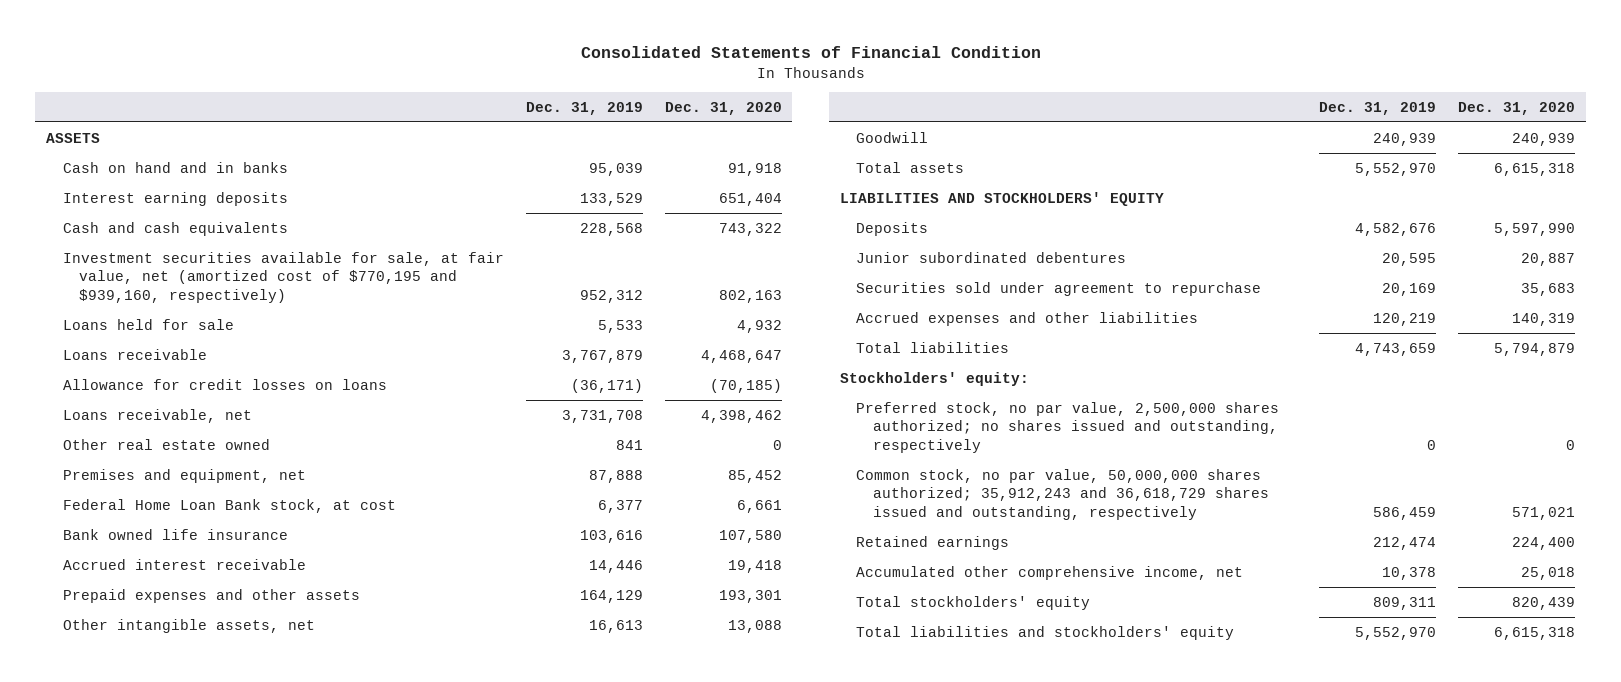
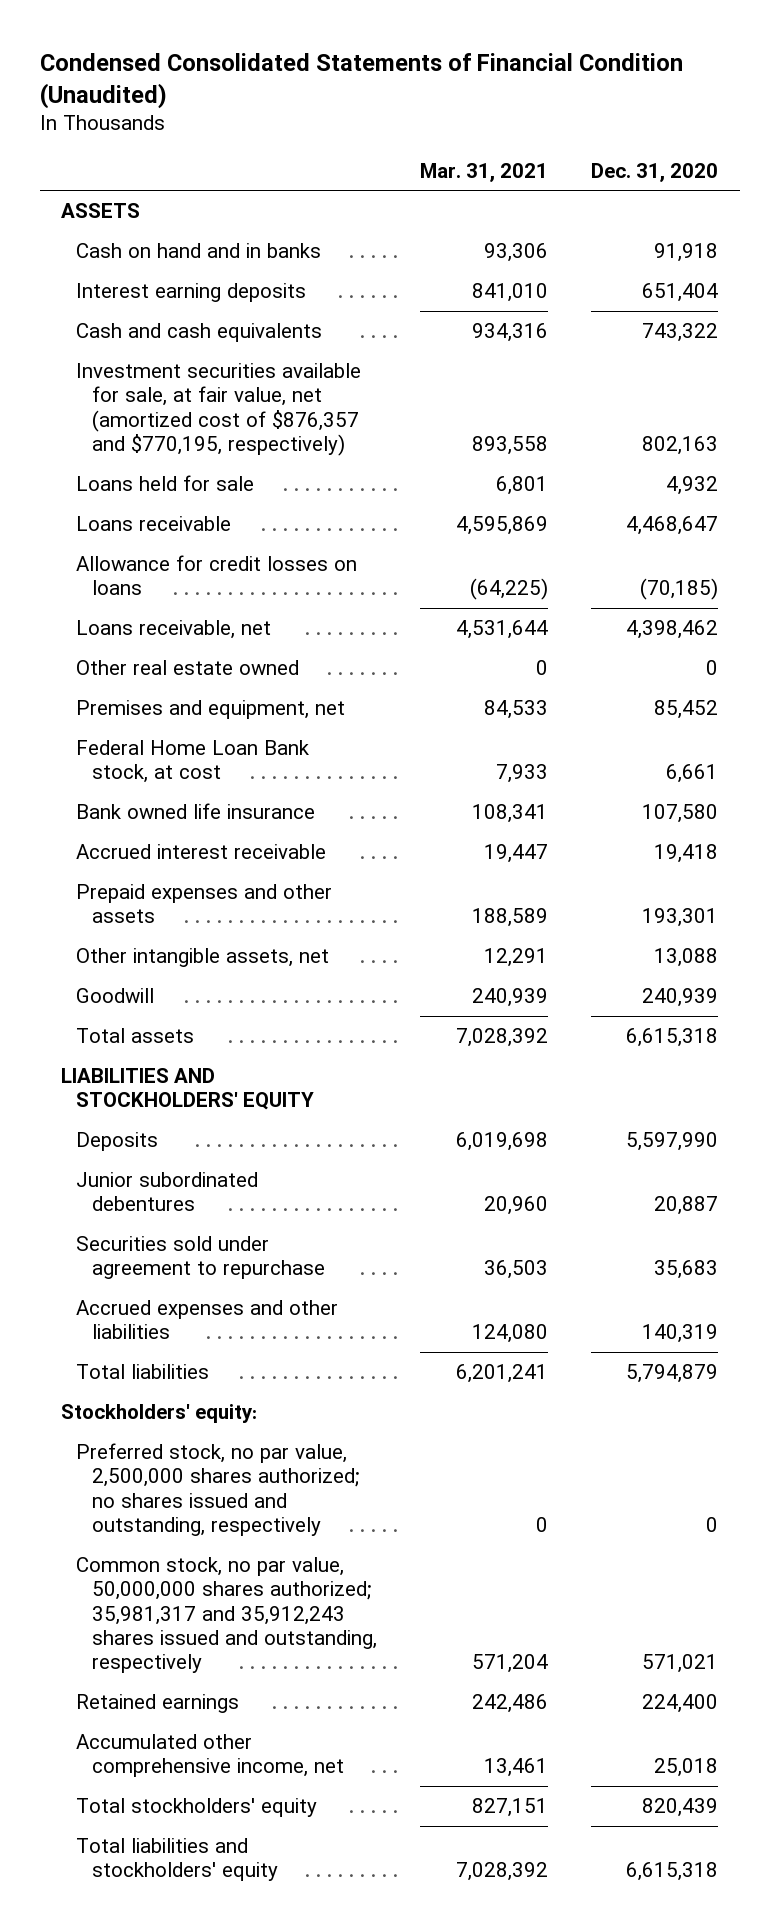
[580,45,1041,58] Consolidated Statements of Financial Condition -> [39,53,683,109] Condensed Consolidated Statements of Financial Condition (Unaudited)
[525,101,643,115] Dec. 31, 2019 -> none
none -> [419,162,548,182] Mar. 31, 2021
[62,251,504,303] Investment securities available for sale, at fair value, net (amortized cost of $770,195 and $939,160, respectively) -> [76,363,362,457] Investment securities available for sale, at fair value, net (amortized cost of $876,357 and $770,195, respectively)
[856,468,1269,520] Common stock, no par value, 50,000,000 shares authorized; 35,912,243 and 36,618,729 shares issued and outstanding, respectively -> [76,1557,377,1674] Common stock, no par value, 50,000,000 shares authorized; 35,981,317 and 35,912,243 shares issued and outstanding, respectively

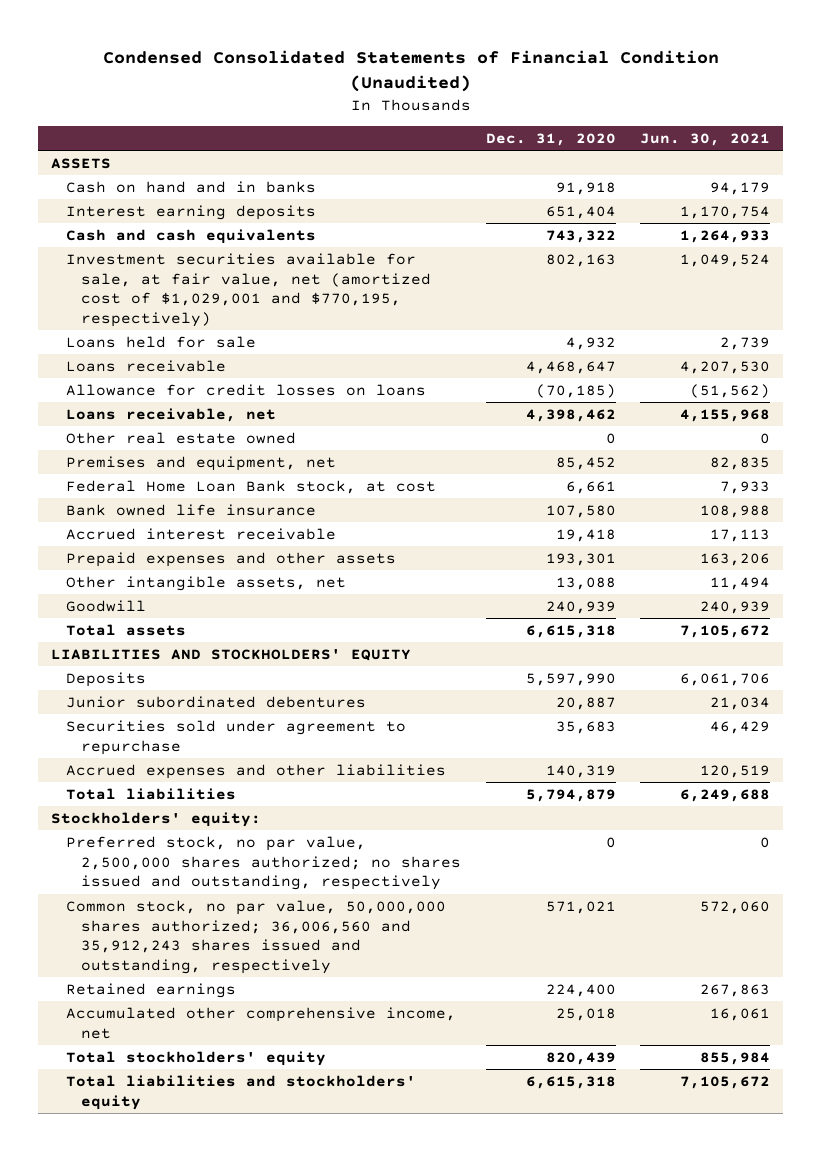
[419,162,548,182] Mar. 31, 2021 -> none
none -> [640,132,771,146] Jun. 30, 2021
[76,363,362,457] Investment securities available for sale, at fair value, net (amortized cost of $876,357 and $770,195, respectively) -> [65,252,432,327] Investment securities available for sale, at fair value, net (amortized cost of $1,029,001 and $770,195, respectively)
[76,1557,377,1674] Common stock, no par value, 50,000,000 shares authorized; 35,981,317 and 35,912,243 shares issued and outstanding, respectively -> [65,899,446,974] Common stock, no par value, 50,000,000 shares authorized; 36,006,560 and 35,912,243 shares issued and outstanding, respectively

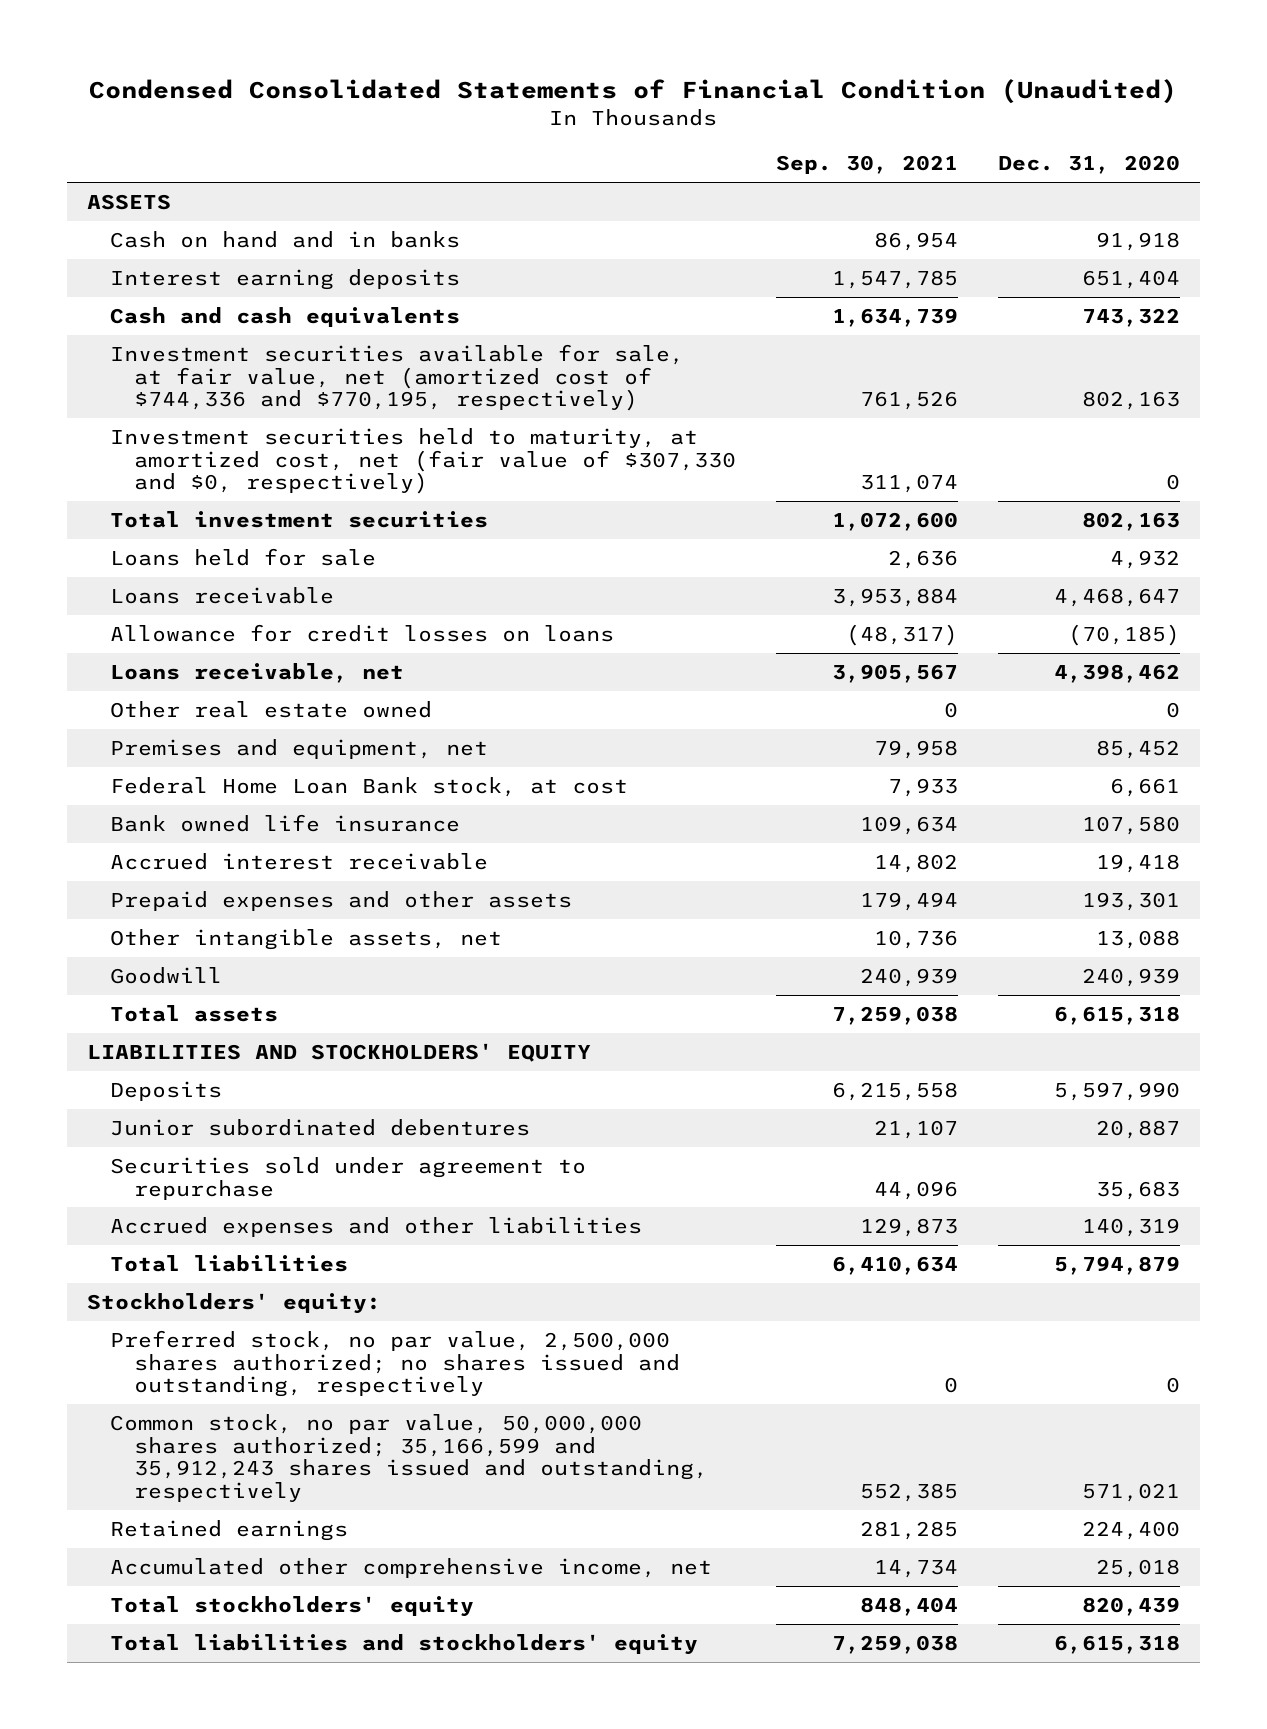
[640,132,771,146] Jun. 30, 2021 -> none
none -> [775,155,958,175] Sep. 30, 2021
[65,252,432,327] Investment securities available for sale, at fair value, net (amortized cost of $1,029,001 and $770,195, respectively) -> [110,343,685,412] Investment securities available for sale, at fair value, net (amortized cost of $744,336 and $770,195, respectively)
none -> [110,427,736,495] Investment securities held to maturity, at amortized cost, net (fair value of $307,330 and $0, respectively)
none -> [110,510,489,528] Total investment securities
[65,899,446,974] Common stock, no par value, 50,000,000 shares authorized; 36,006,560 and 35,912,243 shares issued and outstanding, respectively -> [110,1413,708,1503] Common stock, no par value, 50,000,000 shares authorized; 35,166,599 and 35,912,243 shares issued and outstanding, respectively

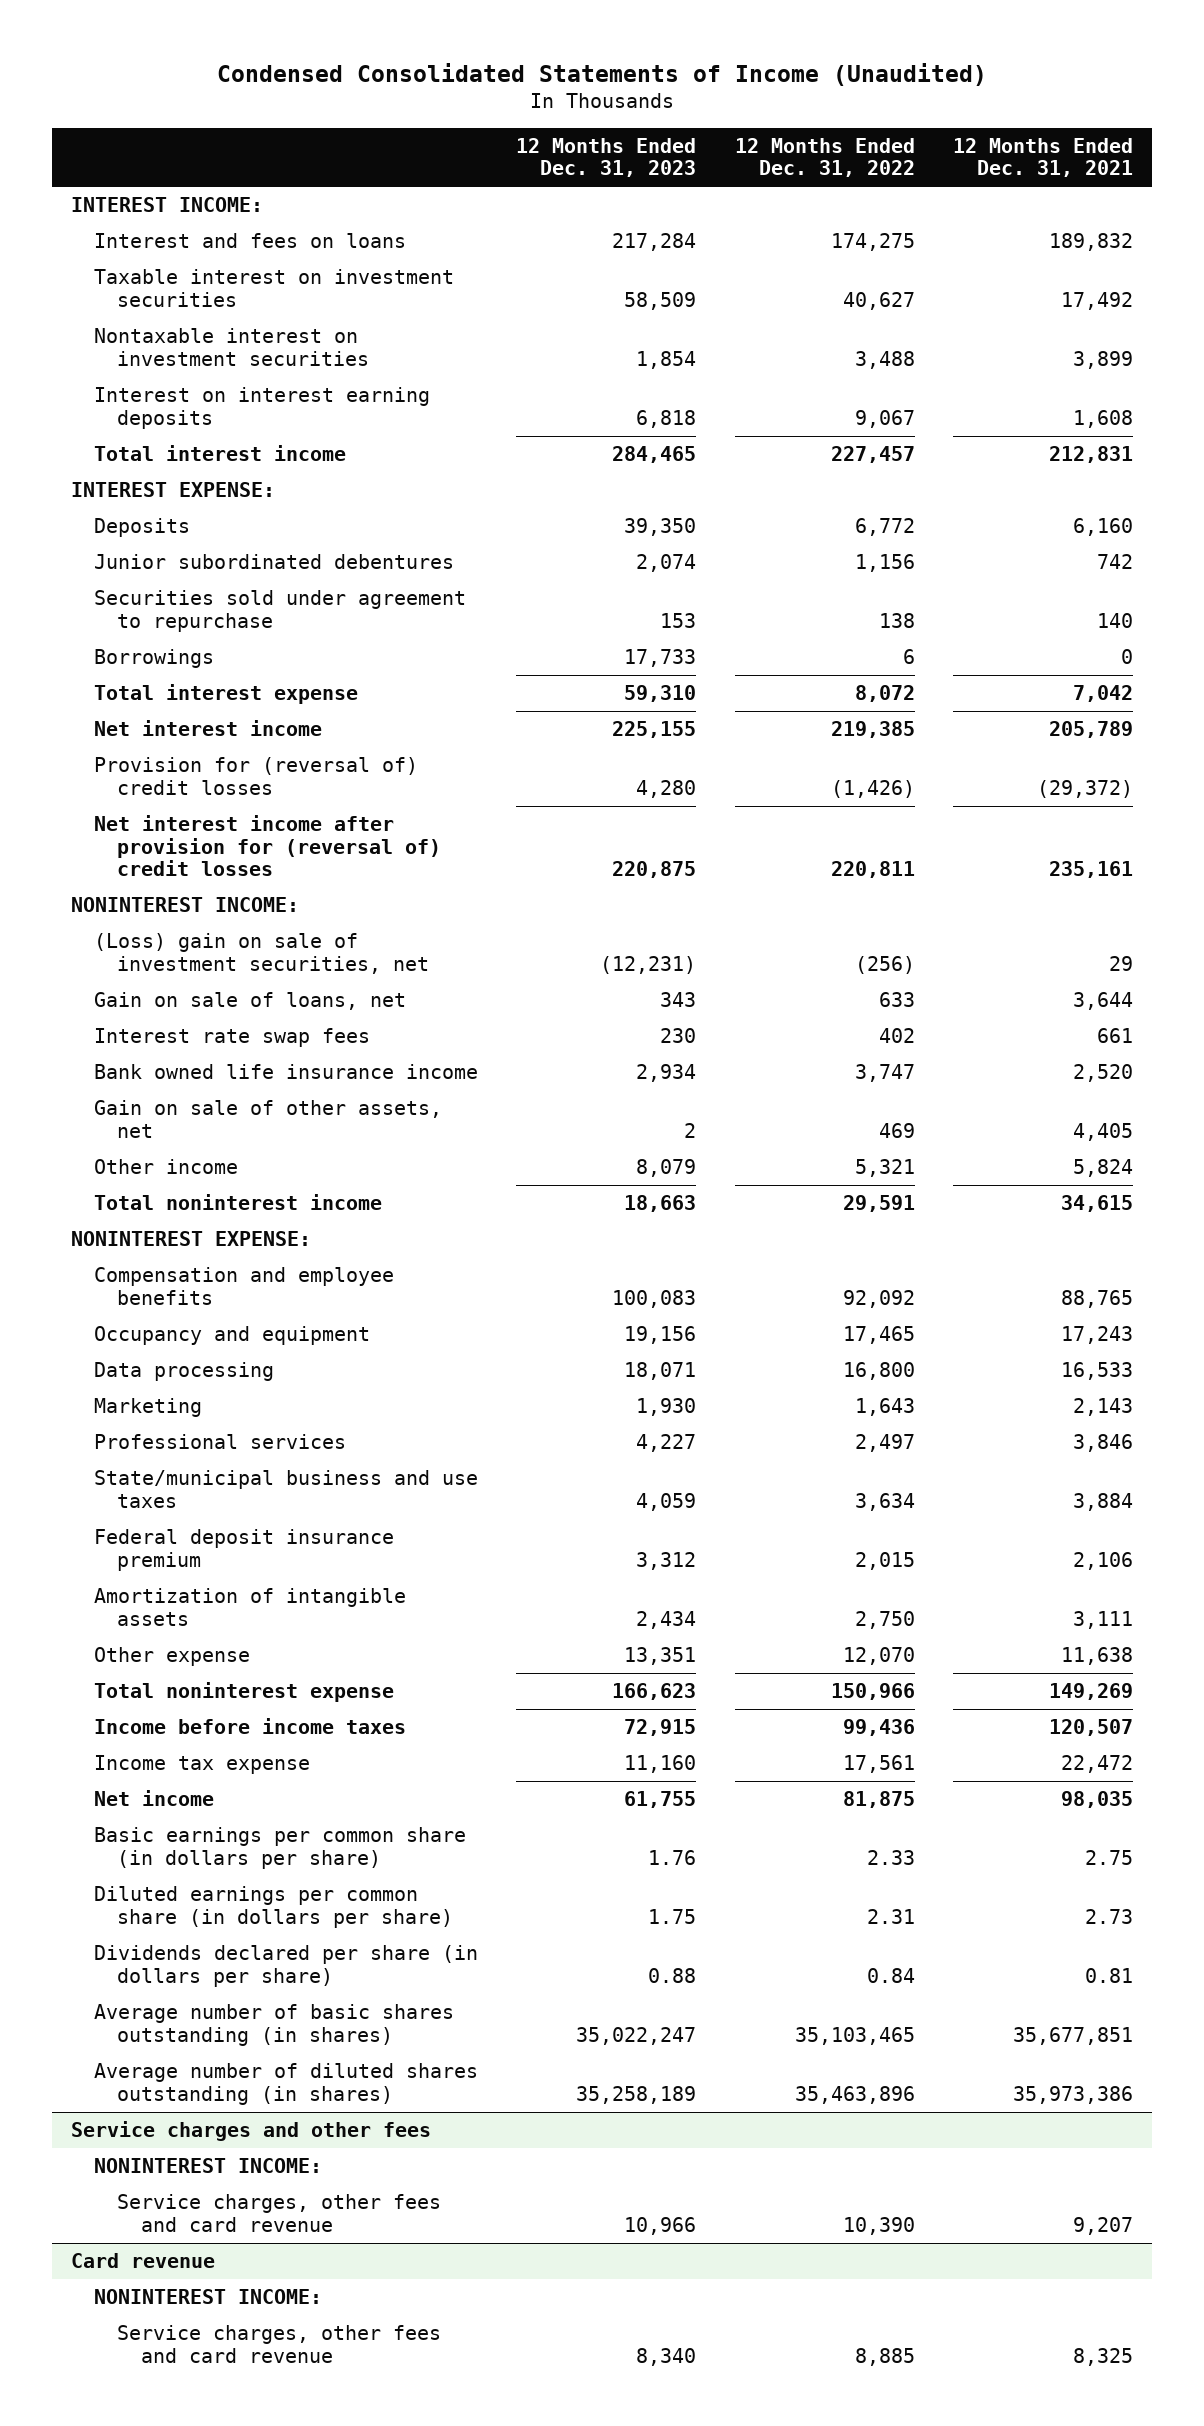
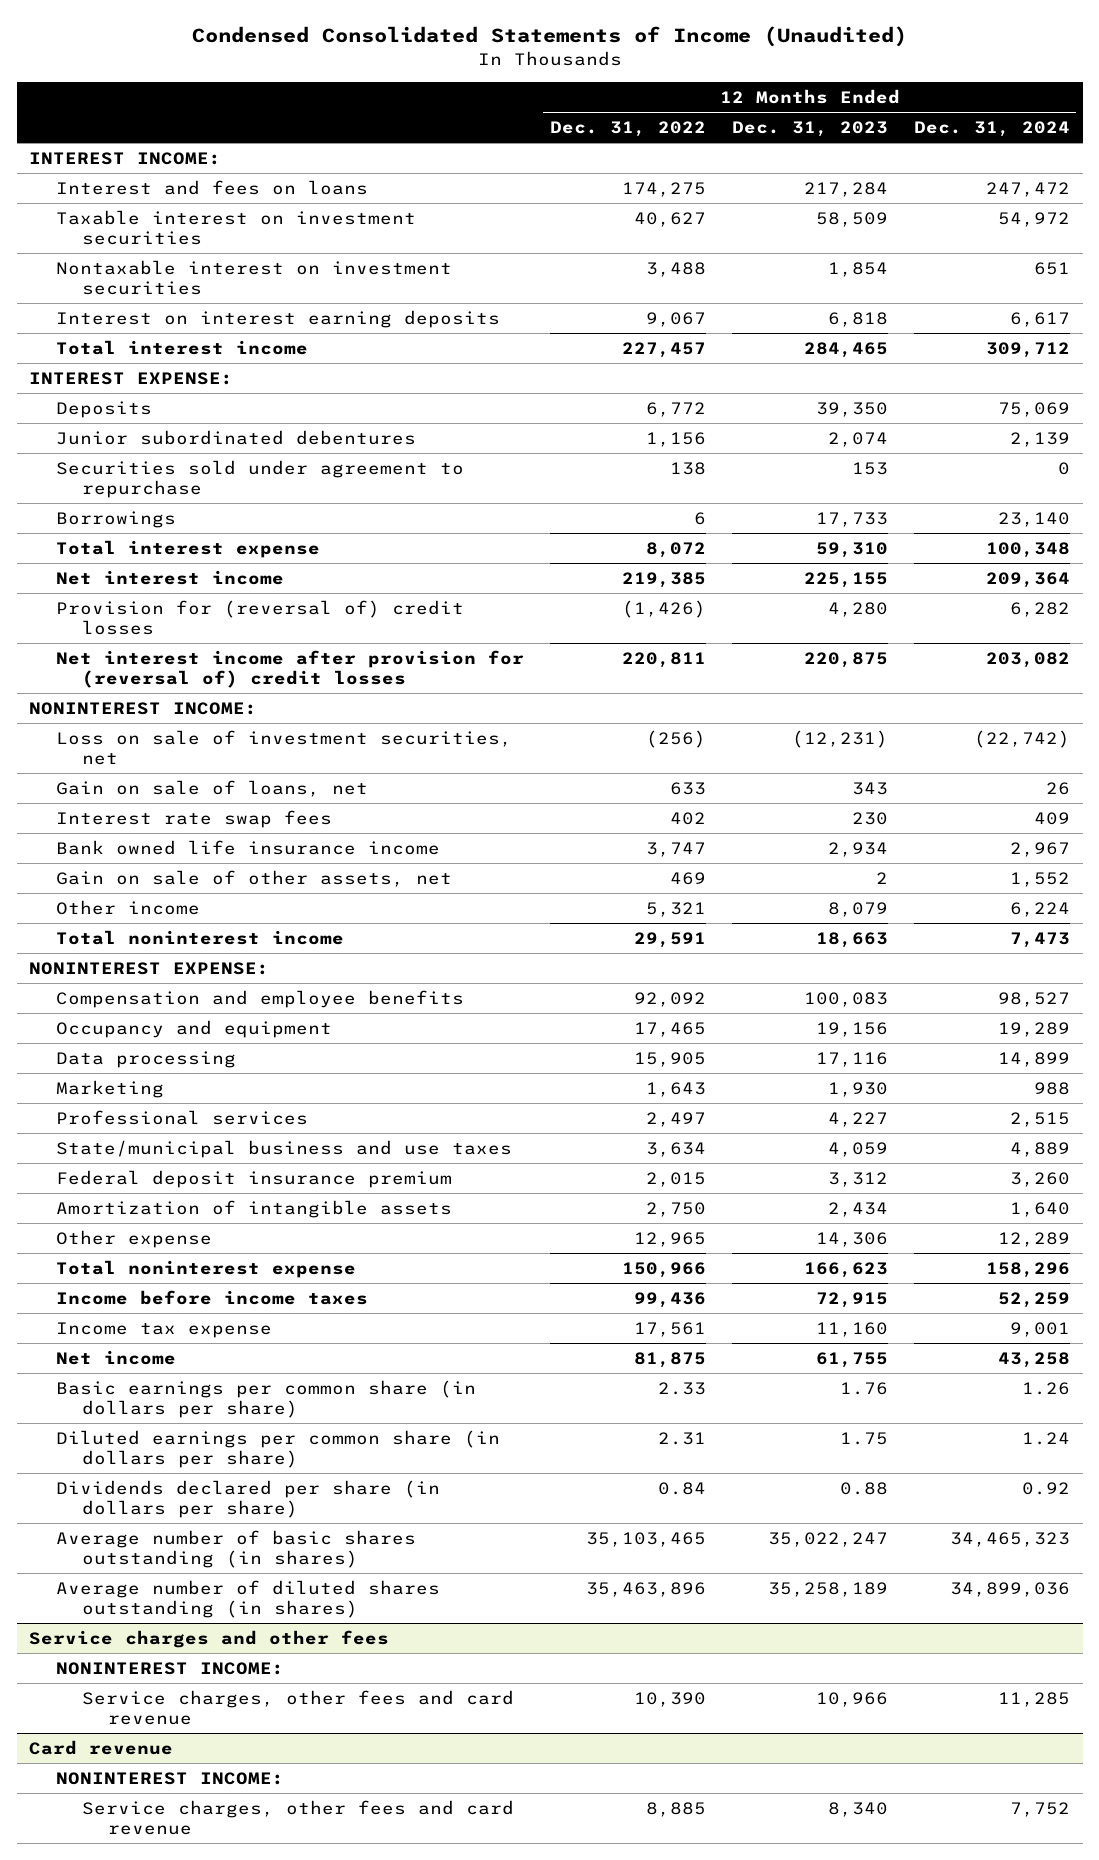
[952,137,1133,178] 12 Months Ended Dec. 31, 2021 -> none
none -> [913,121,1070,138] Dec. 31, 2024
[94,933,430,974] (Loss) gain on sale of investment securities, net -> [55,730,512,765] Loss on sale of investment securities, net
[624,1362,697,1381] 18,071 -> [815,1052,888,1068] 17,116
[842,1362,915,1381] 16,800 -> [633,1052,706,1068] 15,905
[624,1647,697,1666] 13,351 -> [815,1232,888,1248] 14,306
[842,1647,915,1666] 12,070 -> [633,1232,706,1248] 12,965

